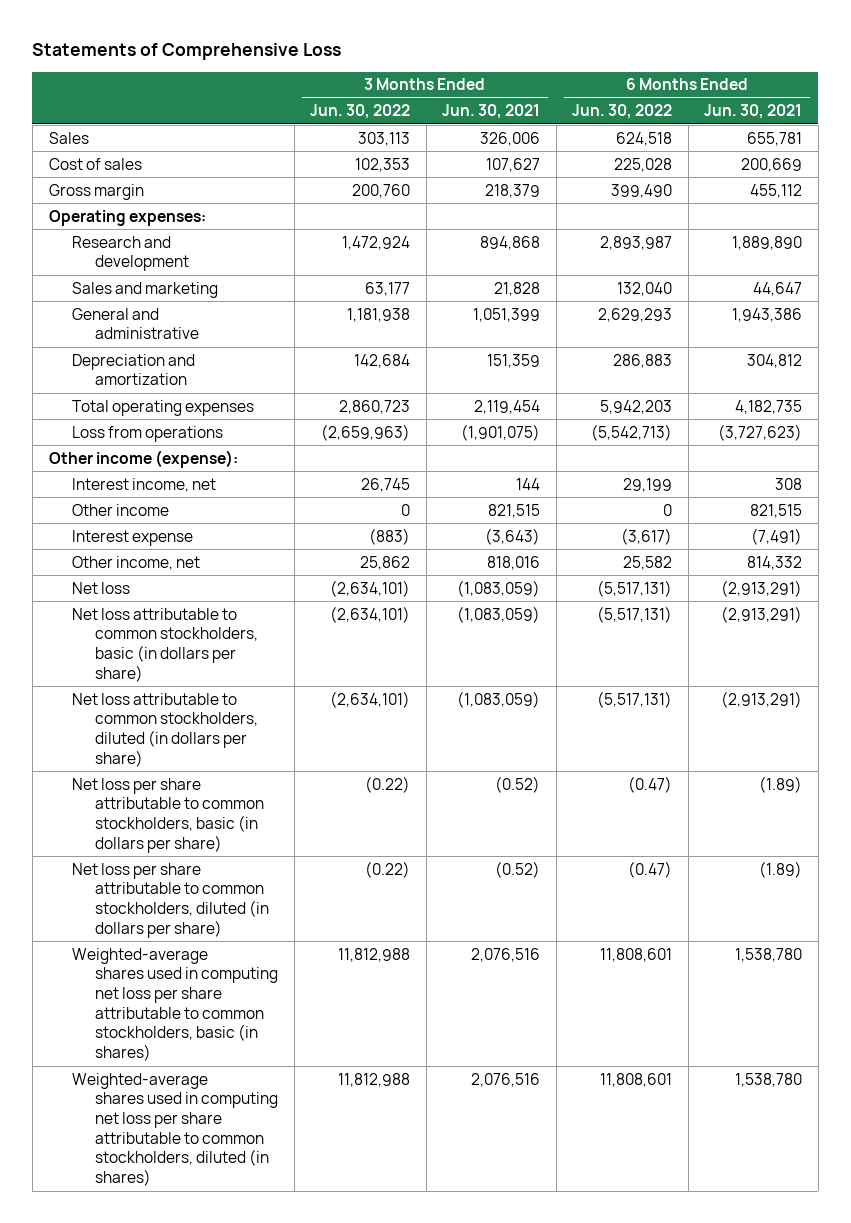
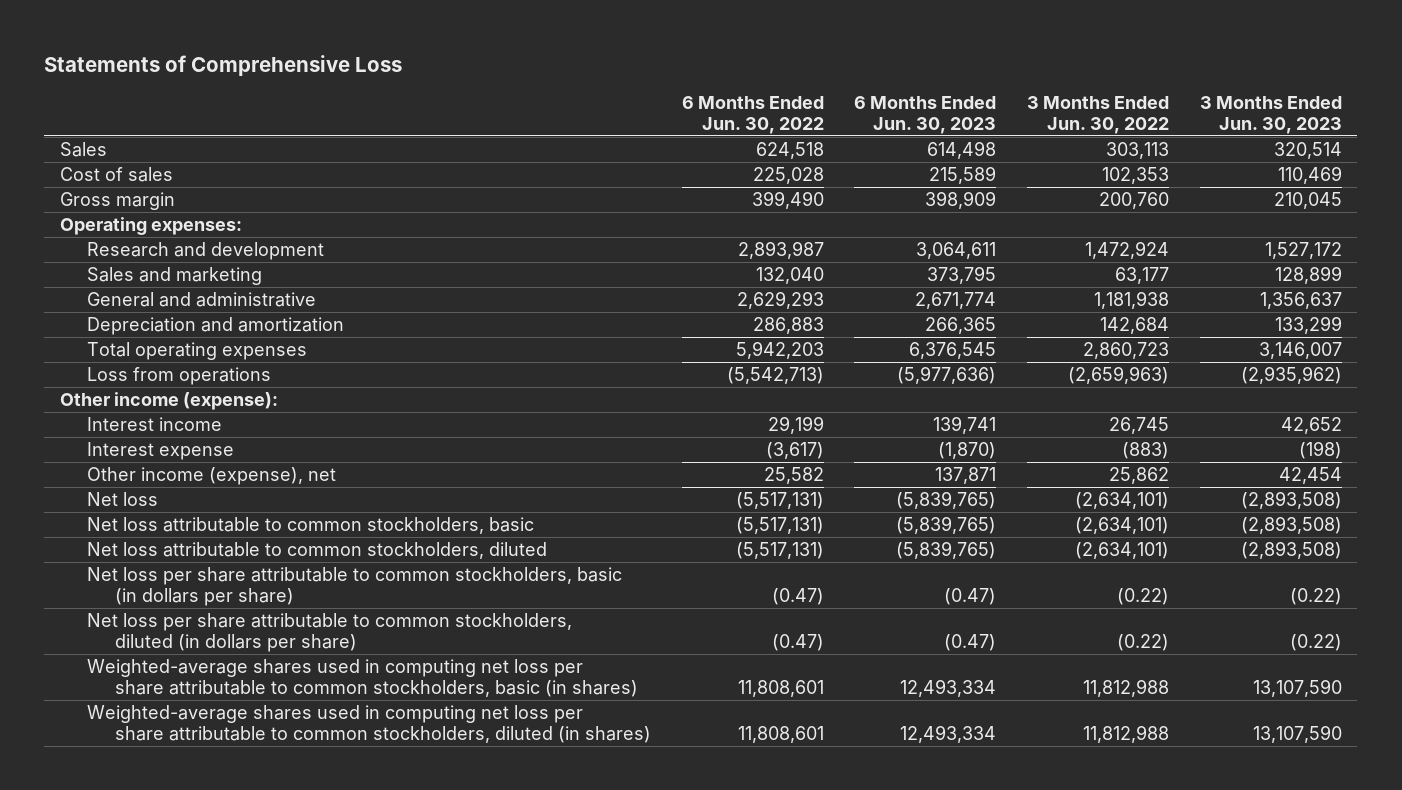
[442,104,541,120] Jun. 30, 2021 -> none
[704,104,803,120] Jun. 30, 2021 -> none
none -> [854,95,997,134] 6 Months Ended Jun. 30, 2023
none -> [1199,95,1342,134] 3 Months Ended Jun. 30, 2023
[71,503,169,516] Other income -> none
[71,477,216,492] Interest income, net -> [87,417,223,432] Interest income
[71,555,200,570] Other income, net -> [87,467,337,486] Other income (expense), net
[71,607,259,682] Net loss attributable to common stockholders, basic (in dollars per share) -> [87,517,535,535] Net loss attributable to common stockholders, basic
[71,692,259,767] Net loss attributable to common stockholders, diluted (in dollars per share) -> [87,542,548,560] Net loss attributable to common stockholders, diluted

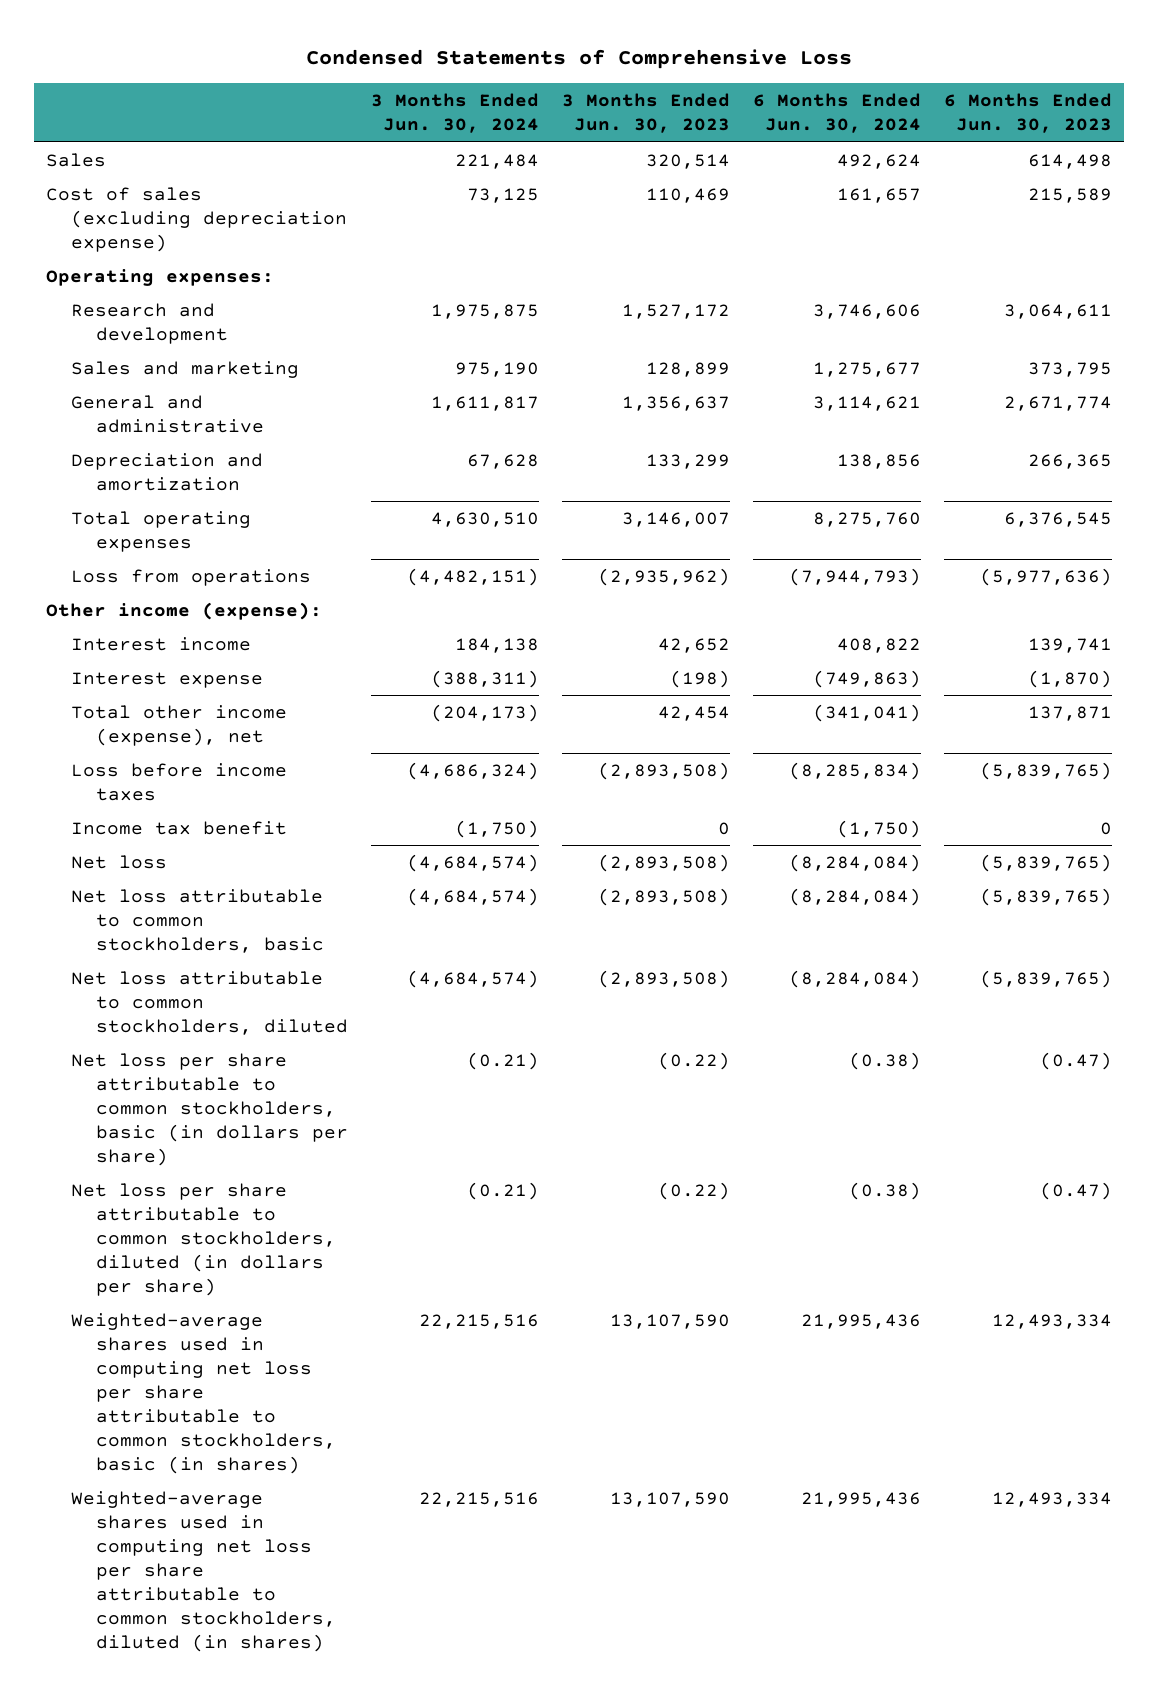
[44,54,403,76] Statements of Comprehensive Loss -> [305,49,852,70] Condensed Statements of Comprehensive Loss
[681,95,824,134] 6 Months Ended Jun. 30, 2022 -> none
[1027,95,1170,134] 3 Months Ended Jun. 30, 2022 -> none
none -> [371,93,540,134] 3 Months Ended Jun. 30, 2024
none -> [753,93,922,134] 6 Months Ended Jun. 30, 2024
[59,192,175,211] Gross margin -> none
[59,167,173,183] Cost of sales -> [45,186,348,252] Cost of sales (excluding depreciation expense)
[87,467,337,486] Other income (expense), net -> [71,704,288,746] Total other income (expense), net
none -> [71,762,288,801] Loss before income taxes
none -> [71,820,288,835] Income tax benefit

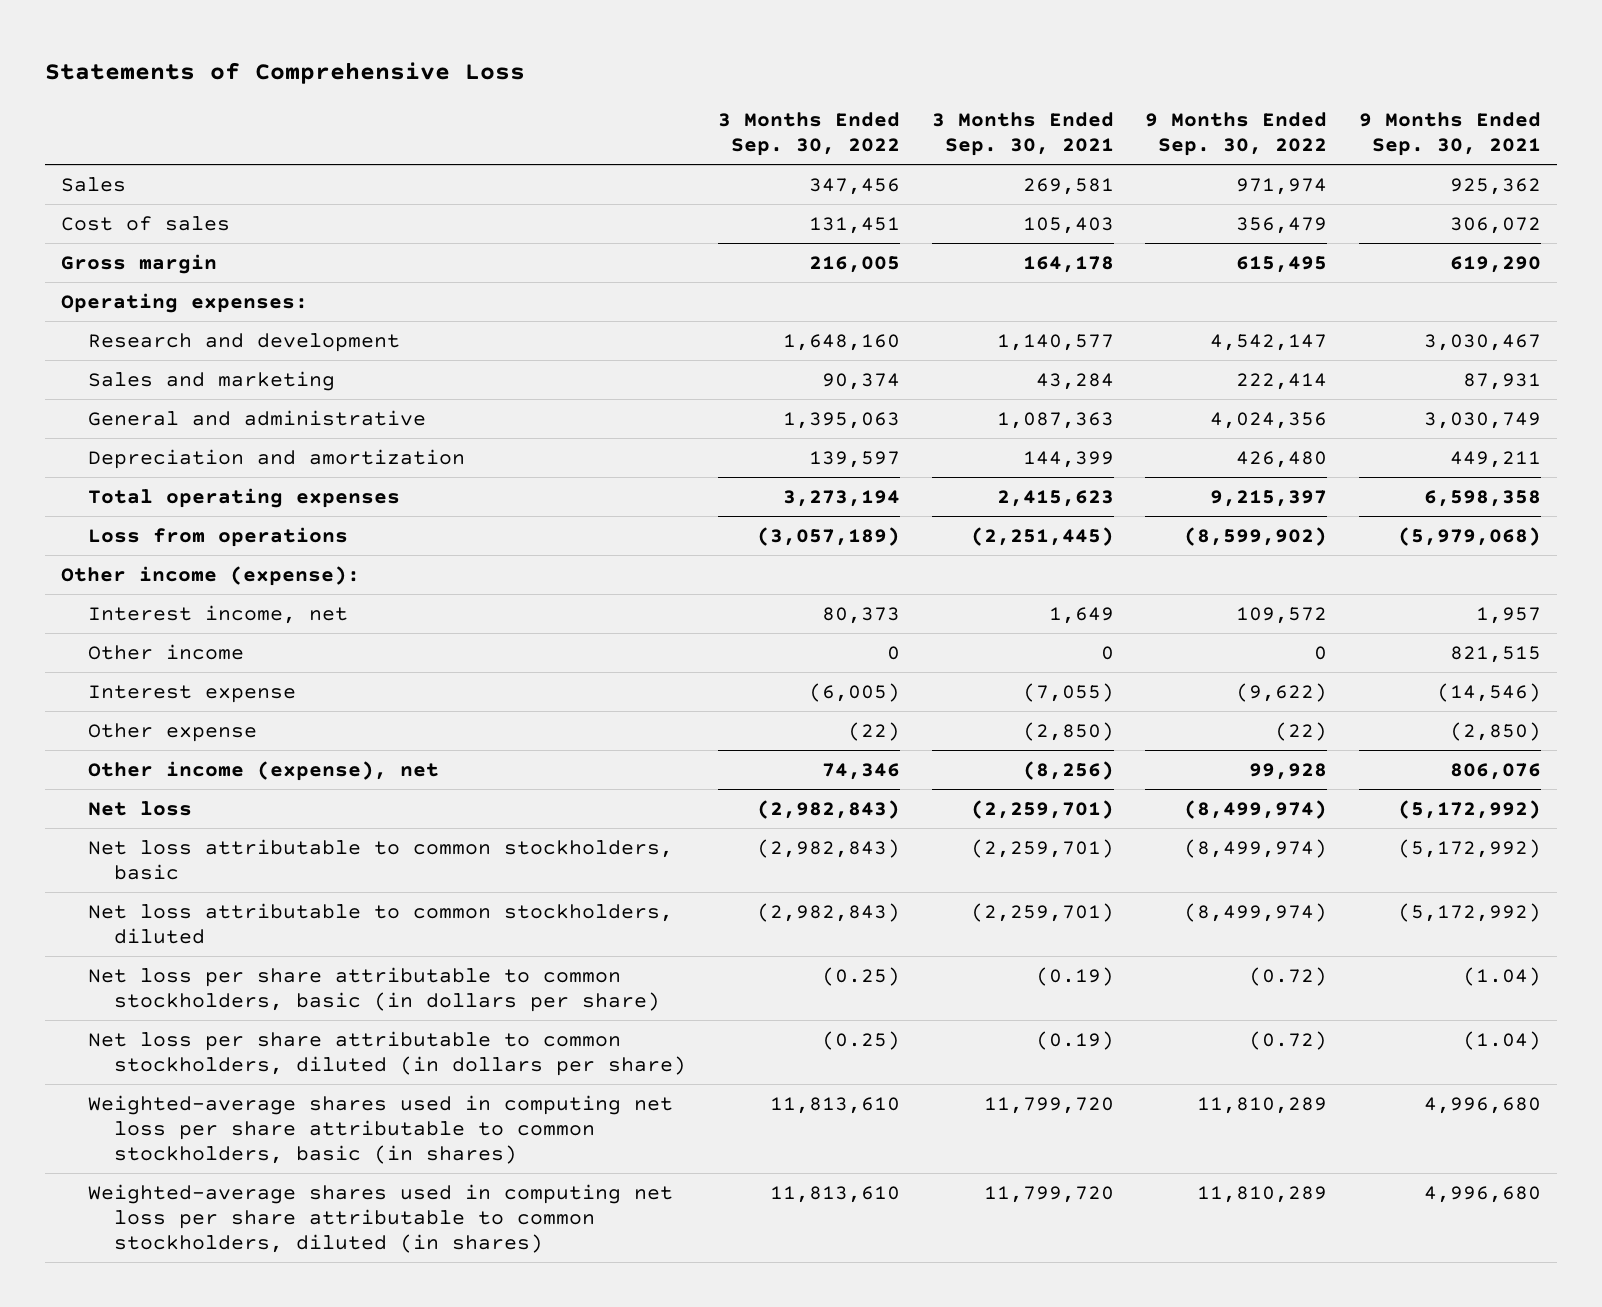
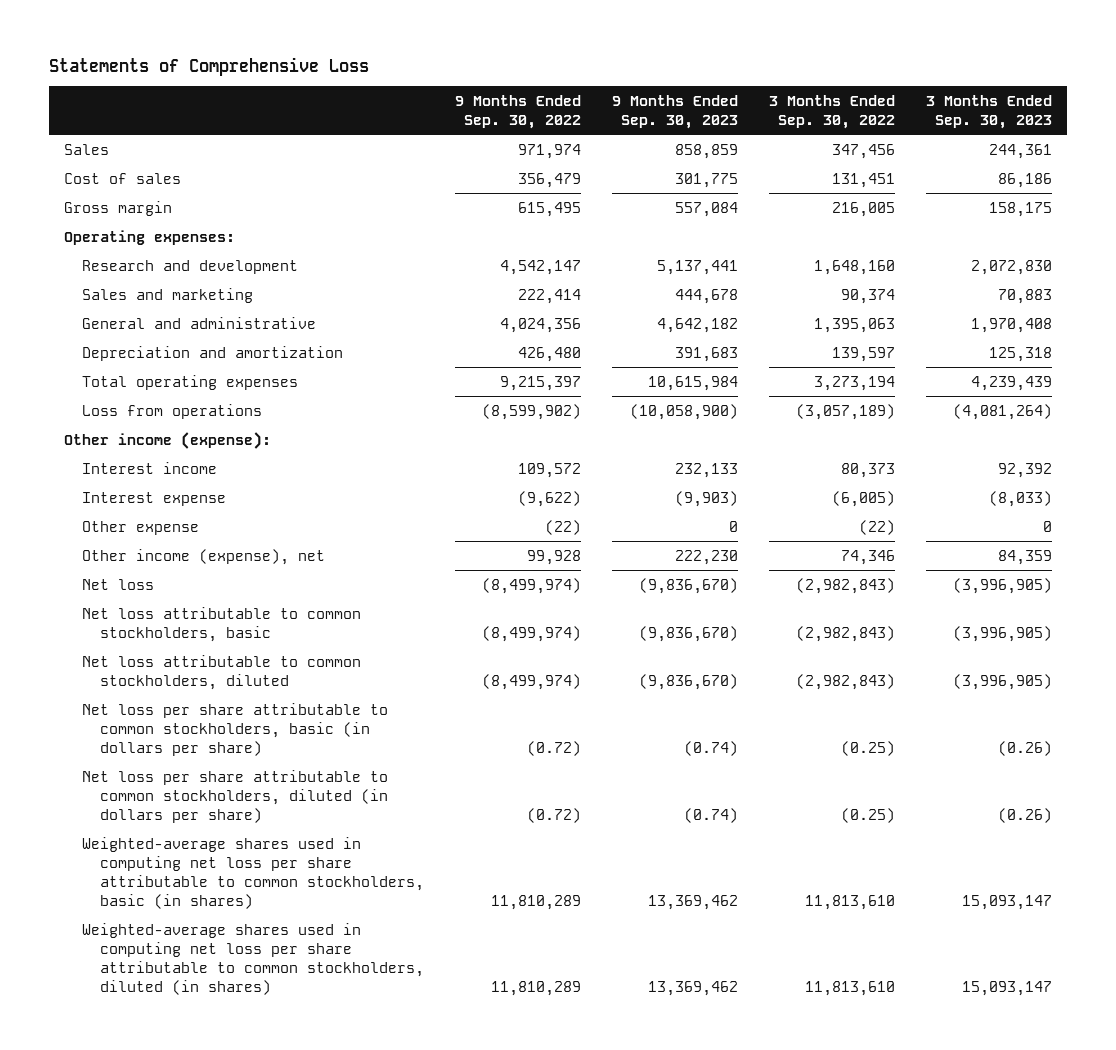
[931,111,1114,157] 3 Months Ended Sep. 30, 2021 -> none
[1358,111,1541,157] 9 Months Ended Sep. 30, 2021 -> none
none -> [612,94,739,130] 9 Months Ended Sep. 30, 2023
none -> [926,94,1053,130] 3 Months Ended Sep. 30, 2023
[87,643,244,660] Other income -> none
[87,604,348,624] Interest income, net -> [82,461,218,474] Interest income

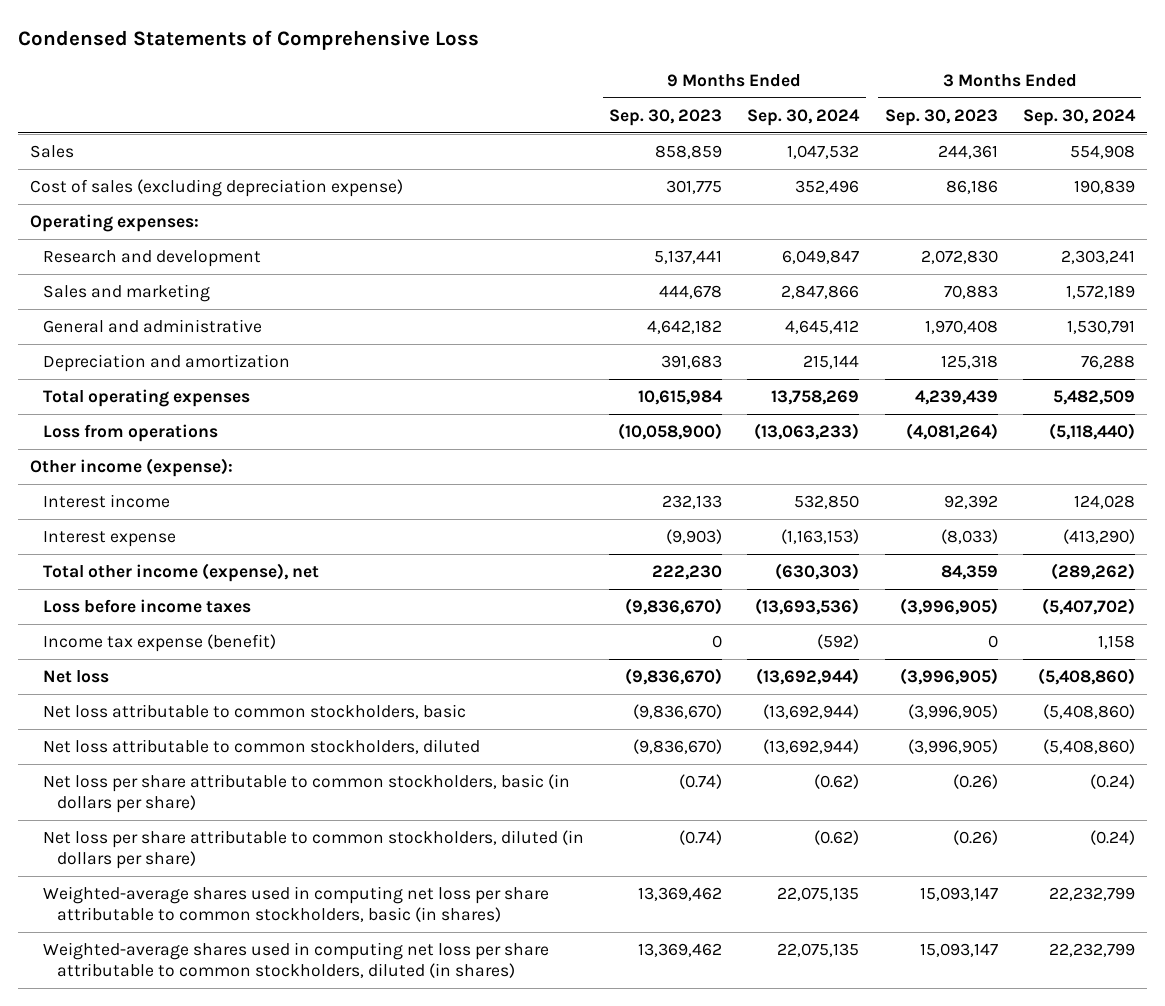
[48,56,369,76] Statements of Comprehensive Loss -> [17,30,479,51] Condensed Statements of Comprehensive Loss
[455,94,582,130] 9 Months Ended Sep. 30, 2022 -> none
[769,94,896,130] 3 Months Ended Sep. 30, 2022 -> none
none -> [747,108,861,126] Sep. 30, 2024
none -> [1022,108,1136,126] Sep. 30, 2024
[64,200,173,216] Gross margin -> none
[64,172,182,184] Cost of sales -> [30,179,404,198] Cost of sales (excluding depreciation expense)
[82,520,200,535] Other expense -> none
[82,548,326,565] Other income (expense), net -> [43,563,320,583] Total other income (expense), net
none -> [43,599,252,614] Loss before income taxes
none -> [43,634,277,653] Income tax expense (benefit)

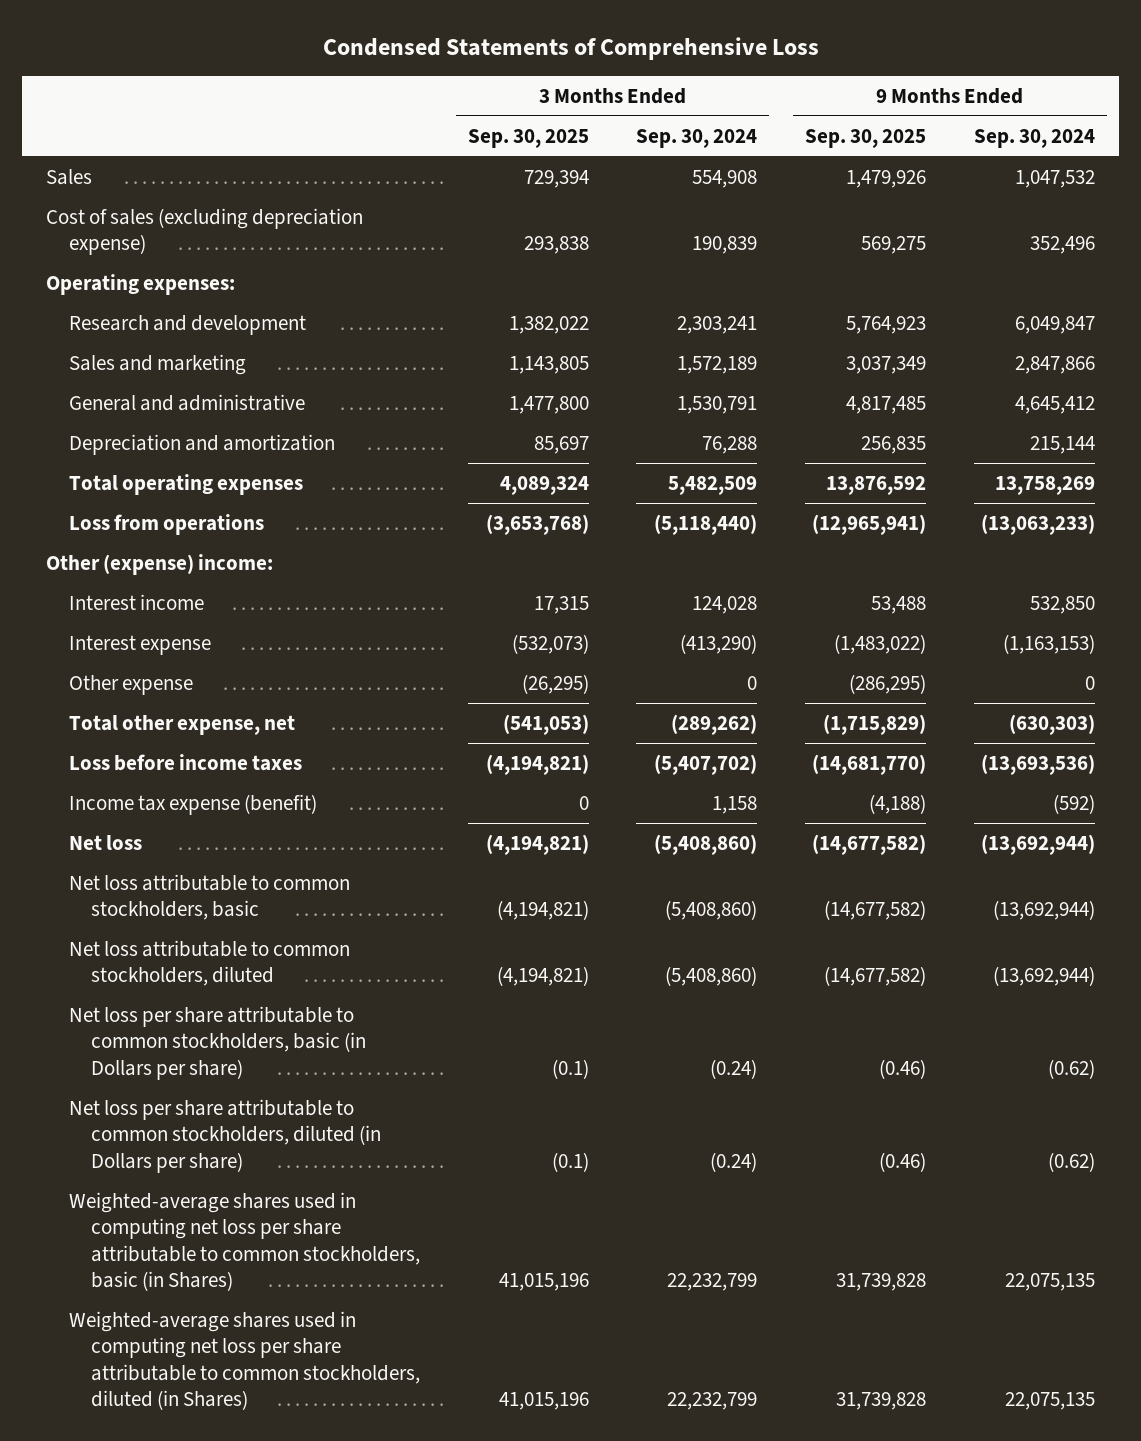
[609,108,723,126] Sep. 30, 2023 -> none
[884,108,998,126] Sep. 30, 2023 -> none
none -> [467,128,589,148] Sep. 30, 2025
none -> [805,128,927,148] Sep. 30, 2025
[30,458,234,478] Other income (expense): -> [46,553,274,575] Other (expense) income:
none -> [68,674,193,695] Other expense
[43,563,320,583] Total other income (expense), net -> [68,714,295,735] Total other expense, net
[43,774,571,814] Net loss per share attributable to common stockholders, basic (in dollars per share) -> [68,1005,366,1080] Net loss per share attributable to common stockholders, basic (in Dollars per share)
[43,830,585,870] Net loss per share attributable to common stockholders, diluted (in dollars per share) -> [68,1098,381,1173] Net loss per share attributable to common stockholders, diluted (in Dollars per share)
[43,886,550,923] Weighted-average shares used in computing net loss per share attributable to common stockholders, basic (in shares) -> [68,1191,420,1292] Weighted-average shares used in computing net loss per share attributable to common stockholders, basic (in Shares)
[43,942,550,979] Weighted-average shares used in computing net loss per share attributable to common stockholders, diluted (in shares) -> [68,1310,420,1411] Weighted-average shares used in computing net loss per share attributable to common stockholders, diluted (in Shares)

